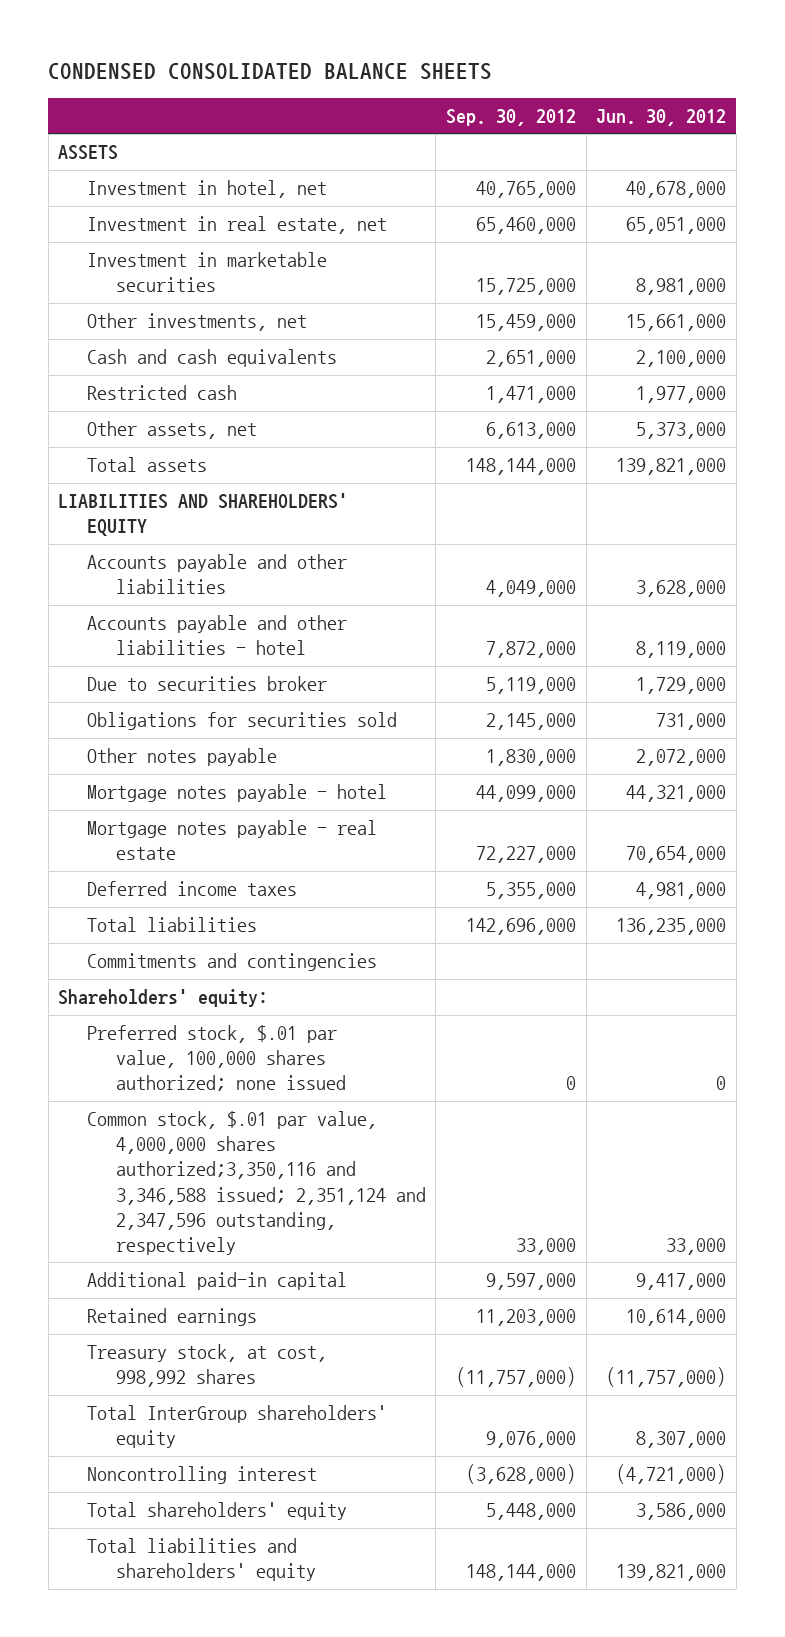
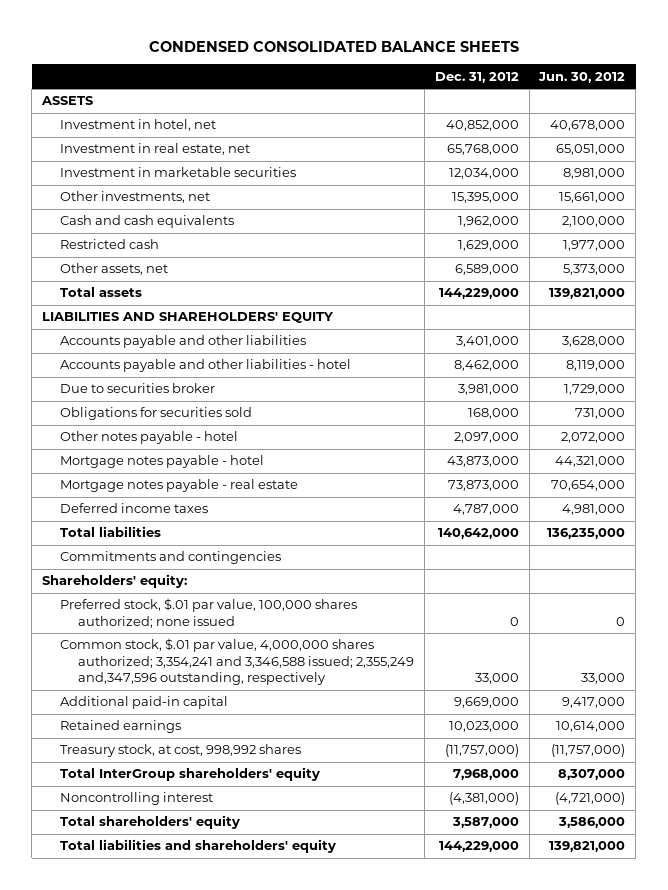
[445,108,576,126] Sep. 30, 2012 -> none
none -> [434,71,519,83] Dec. 31, 2012
[86,747,277,766] Other notes payable -> [60,431,239,445] Other notes payable - hotel
[86,1110,426,1255] Common stock, $.01 par value, 4,000,000 shares authorized;3,350,116 and 3,346,588 issued; 2,351,124 and 2,347,596 outstanding, respectively -> [60,638,415,686] Common stock, $.01 par value, 4,000,000 shares authorized; 3,354,241 and 3,346,588 issued; 2,355,249 and,347,596 outstanding, respectively

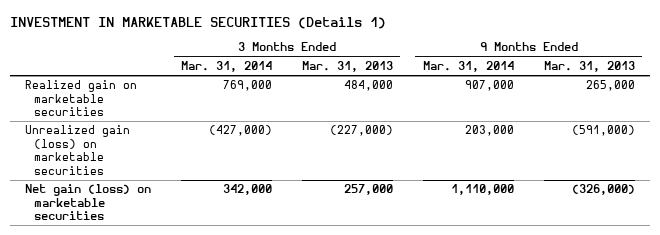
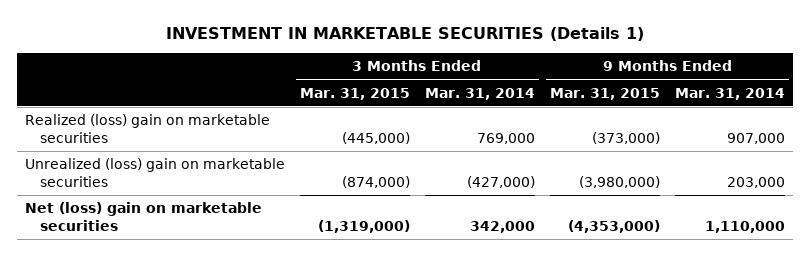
[301,60,393,72] Mar. 31, 2013 -> none
[543,60,635,72] Mar. 31, 2013 -> none
none -> [299,87,410,100] Mar. 31, 2015
none -> [550,87,661,100] Mar. 31, 2015
[25,80,138,117] Realized gain on marketable securities -> [24,114,270,143] Realized (loss) gain on marketable securities
[25,125,131,175] Unrealized gain (loss) on marketable securities -> [24,158,285,187] Unrealized (loss) gain on marketable securities
[25,184,152,221] Net gain (loss) on marketable securities -> [24,202,262,231] Net (loss) gain on marketable securities

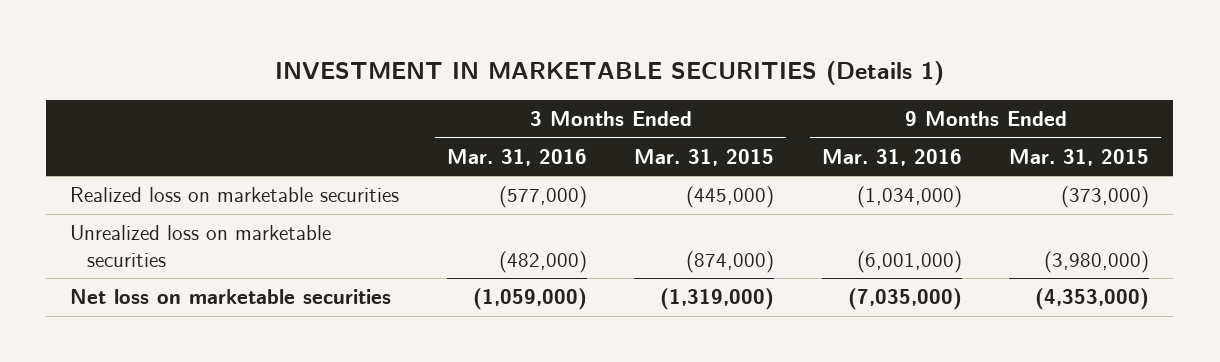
[425,87,536,100] Mar. 31, 2014 -> none
[675,87,786,100] Mar. 31, 2014 -> none
none -> [446,148,587,166] Mar. 31, 2016
none -> [821,148,962,166] Mar. 31, 2016
[24,114,270,143] Realized (loss) gain on marketable securities -> [70,187,400,203] Realized loss on marketable securities
[24,158,285,187] Unrealized (loss) gain on marketable securities -> [70,225,332,267] Unrealized loss on marketable securities
[24,202,262,231] Net (loss) gain on marketable securities -> [70,289,392,305] Net loss on marketable securities

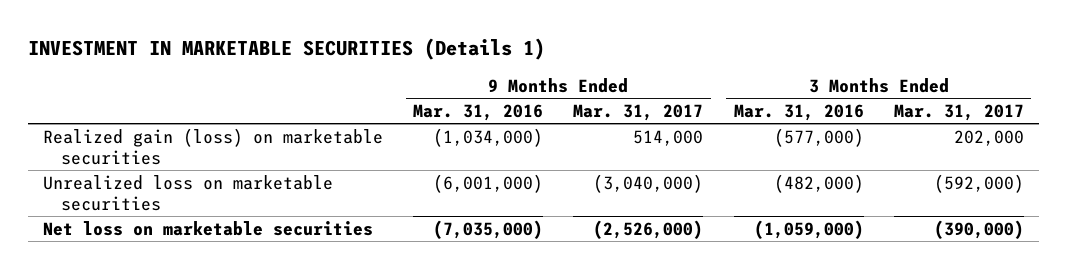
[634,148,775,166] Mar. 31, 2015 -> none
[1009,148,1150,166] Mar. 31, 2015 -> none
none -> [573,103,704,121] Mar. 31, 2017
none -> [893,103,1024,121] Mar. 31, 2017
[70,187,400,203] Realized loss on marketable securities -> [43,127,384,165] Realized gain (loss) on marketable securities

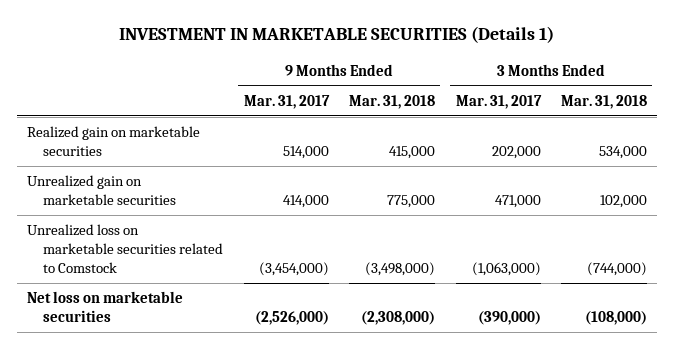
[413,103,544,121] Mar. 31, 2016 -> none
[733,103,864,121] Mar. 31, 2016 -> none
none -> [349,94,436,109] Mar. 31, 2018
none -> [560,94,647,109] Mar. 31, 2018
[43,127,384,165] Realized gain (loss) on marketable securities -> [27,126,201,156] Realized gain on marketable securities
[43,174,334,211] Unrealized loss on marketable securities -> [27,175,177,205] Unrealized gain on marketable securities
[593,173,704,193] (3,040,000) -> [282,194,329,208] 414,000
[933,173,1024,193] (592,000) -> [494,194,541,208] 471,000
none -> [27,224,224,273] Unrealized loss on marketable securities related to Comstock

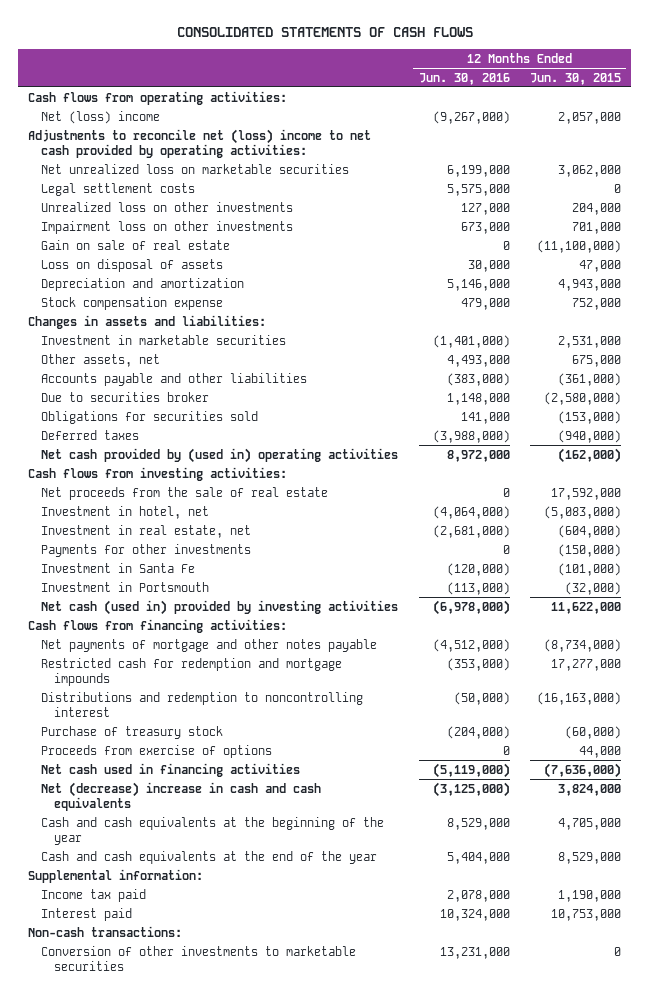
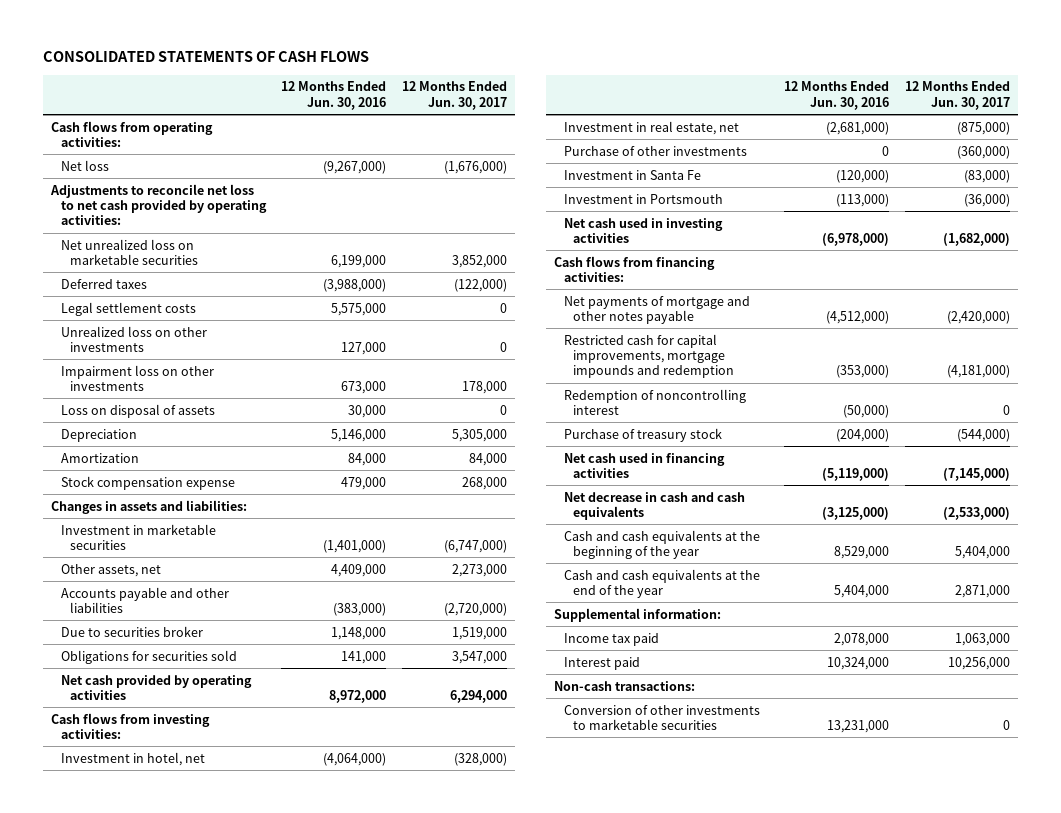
[529,72,621,85] Jun. 30, 2015 -> none
none -> [401,81,507,110] 12 Months Ended Jun. 30, 2017
[41,110,161,124] Net (loss) income -> [60,159,109,171] Net loss
[28,128,372,159] Adjustments to reconcile net (loss) income to net cash provided by operating activities: -> [49,183,267,226] Adjustments to reconcile net loss to net cash provided by operating activities:
[41,429,140,440] Deferred taxes -> [60,278,147,289] Deferred taxes
[41,239,231,250] Gain on sale of real estate -> none
[41,277,245,291] Depreciation and amortization -> [60,428,137,442] Depreciation
none -> [60,452,139,463] Amortization
[446,354,510,367] 4,493,000 -> [331,563,387,577] 4,409,000
[41,447,399,463] Net cash provided by (used in) operating activities -> [60,674,252,700] Net cash provided by operating activities
[41,486,329,500] Net proceeds from the sale of real estate -> none
[41,543,252,557] Payments for other investments -> [563,145,747,156] Purchase of other investments
[41,599,399,615] Net cash (used in) provided by investing activities -> [563,217,723,243] Net cash used in investing activities
[41,657,343,687] Restricted cash for redemption and mortgage impounds -> [563,333,735,379] Restricted cash for capital improvements, mortgage impounds and redemption
[41,691,364,718] Distributions and redemption to noncontrolling interest -> [563,388,746,415] Redemption of noncontrolling interest
[41,744,273,758] Proceeds from exercise of options -> none
[41,781,322,812] Net (decrease) increase in cash and cash equivalents -> [563,491,745,520] Net decrease in cash and cash equivalents

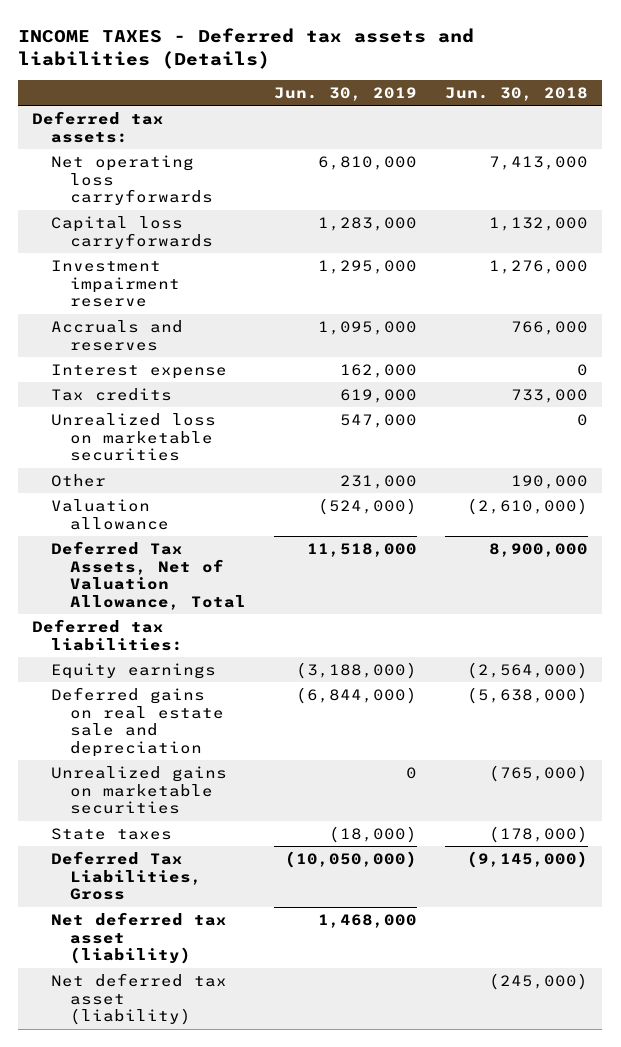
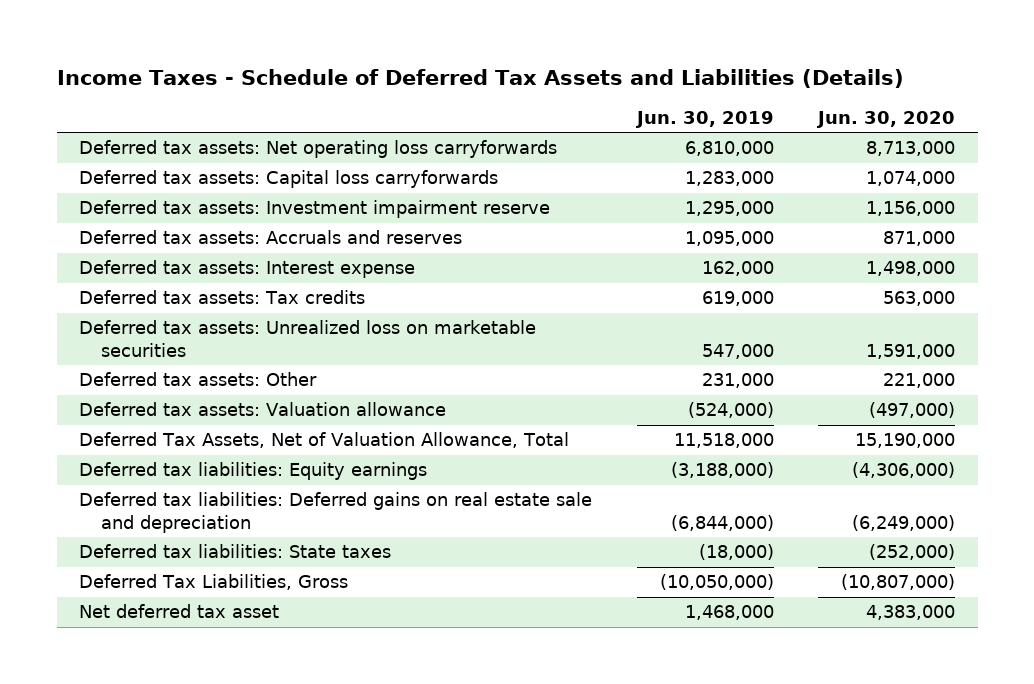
[18,27,475,69] INCOME TAXES - Deferred tax assets and liabilities (Details) -> [56,68,904,88] Income Taxes - Schedule of Deferred Tax Assets and Liabilities (Details)
[445,86,589,101] Jun. 30, 2018 -> none
none -> [816,111,956,129] Jun. 30, 2020
[32,110,165,143] Deferred tax assets: -> none
[51,154,214,206] Net operating loss carryforwards -> [79,140,558,159] Deferred tax assets: Net operating loss carryforwards
[51,215,214,249] Capital loss carryforwards -> [79,170,499,189] Deferred tax assets: Capital loss carryforwards
[51,259,181,308] Investment impairment reserve -> [79,200,551,219] Deferred tax assets: Investment impairment reserve
[51,319,184,351] Accruals and reserves -> [79,230,463,245] Deferred tax assets: Accruals and reserves
[51,363,228,379] Interest expense -> [79,260,416,279] Deferred tax assets: Interest expense
[51,387,173,401] Tax credits -> [79,290,366,305] Deferred tax assets: Tax credits
[51,412,217,462] Unrealized loss on marketable securities -> [79,320,537,357] Deferred tax assets: Unrealized loss on marketable securities
[51,473,107,487] Other -> [79,372,318,387] Deferred tax assets: Other
[51,498,170,530] Valuation allowance -> [79,402,447,417] Deferred tax assets: Valuation allowance
[32,618,184,651] Deferred tax liabilities: -> none
[51,765,228,815] Unrealized gains on marketable securities -> none
[51,662,217,679] Equity earnings -> [79,462,428,481] Deferred tax liabilities: Equity earnings
[51,686,225,757] Deferred gains on real estate sale and depreciation -> [79,492,593,533] Deferred tax liabilities: Deferred gains on real estate sale and depreciation
[51,827,173,840] State taxes -> [79,544,392,559] Deferred tax liabilities: State taxes
[51,972,228,1026] Net deferred tax asset (liability) -> none
[51,911,228,965] Net deferred tax asset (liability) -> [79,604,280,619] Net deferred tax asset

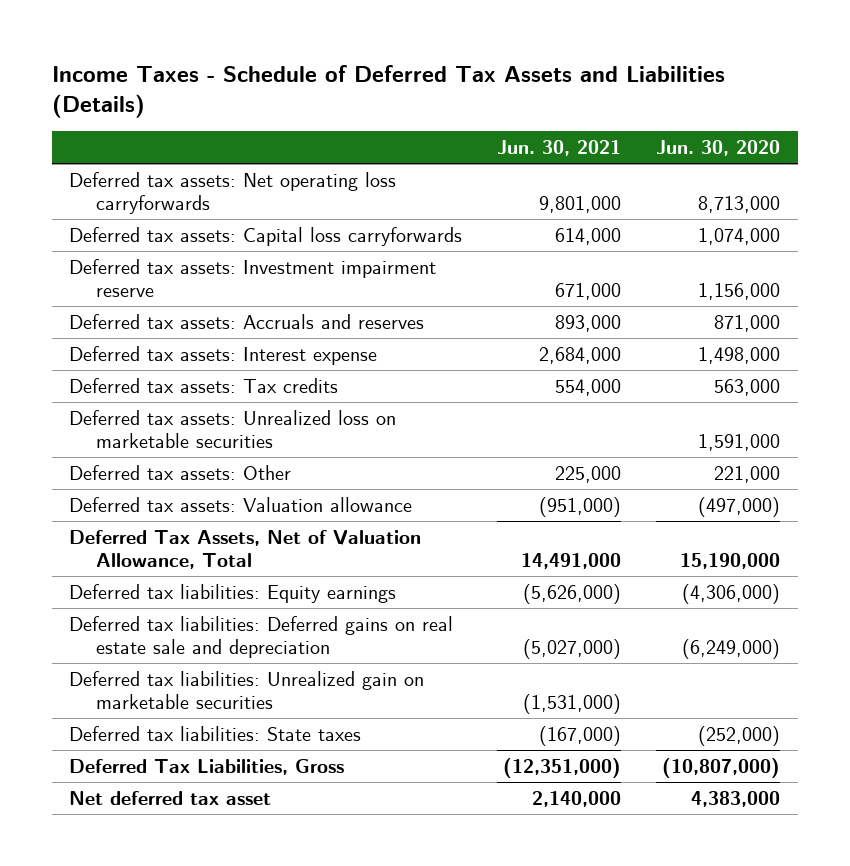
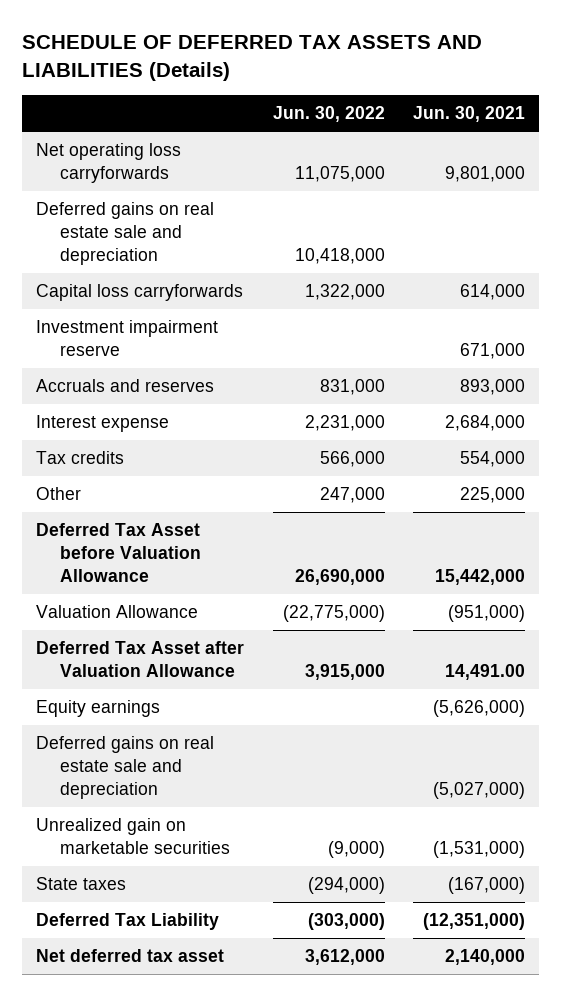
[51,64,725,119] Income Taxes - Schedule of Deferred Tax Assets and Liabilities (Details) -> [21,35,482,81] SCHEDULE OF DEFERRED TAX ASSETS AND LIABILITIES (Details)
[656,140,781,157] Jun. 30, 2020 -> none
none -> [272,106,385,123] Jun. 30, 2022
[69,409,397,449] Deferred tax assets: Unrealized loss on marketable securities -> none
[69,171,397,215] Deferred tax assets: Net operating loss carryforwards -> [36,143,182,184] Net operating loss carryforwards
none -> [36,202,215,265] Deferred gains on real estate sale and depreciation
[69,226,463,246] Deferred tax assets: Capital loss carryforwards -> [36,284,244,302] Capital loss carryforwards
[69,258,437,298] Deferred tax assets: Investment impairment reserve -> [36,320,219,357] Investment impairment reserve
[69,313,425,329] Deferred tax assets: Accruals and reserves -> [36,379,215,393] Accruals and reserves
[69,345,378,365] Deferred tax assets: Interest expense -> [36,415,170,433] Interest expense
[69,377,339,393] Deferred tax assets: Tax credits -> [36,451,125,465] Tax credits
[69,464,292,480] Deferred tax assets: Other -> [36,487,82,501] Other
none -> [36,523,202,582] Deferred Tax Asset before Valuation Allowance
[69,496,413,512] Deferred tax assets: Valuation allowance -> [36,605,199,619] Valuation Allowance
[69,529,422,570] Deferred Tax Assets, Net of Valuation Allowance, Total -> [36,641,245,678] Deferred Tax Asset after Valuation Allowance
[521,553,622,570] 14,491,000 -> [445,664,526,681] 14,491.00
[69,583,397,603] Deferred tax liabilities: Equity earnings -> [36,700,161,718] Equity earnings
[69,615,454,659] Deferred tax liabilities: Deferred gains on real estate sale and depreciation -> [36,736,215,799] Deferred gains on real estate sale and depreciation
[69,670,425,710] Deferred tax liabilities: Unrealized gain on marketable securities -> [36,818,231,855] Unrealized gain on marketable securities
[69,725,362,741] Deferred tax liabilities: State taxes -> [36,877,127,891] State taxes
[69,758,345,775] Deferred Tax Liabilities, Gross -> [36,913,220,931] Deferred Tax Liability

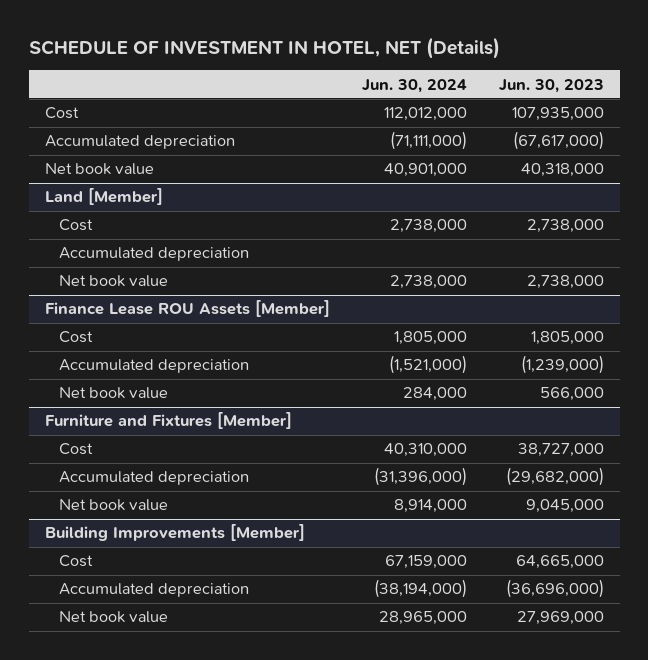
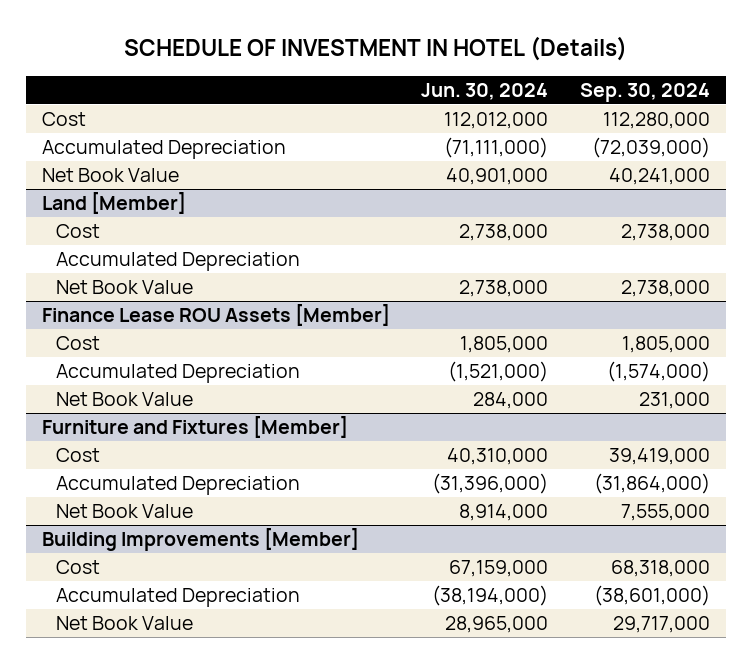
[28,36,500,59] SCHEDULE OF INVESTMENT IN HOTEL, NET (Details) -> [123,36,627,62] SCHEDULE OF INVESTMENT IN HOTEL (Details)
[498,78,604,93] Jun. 30, 2023 -> none
none -> [580,83,711,103] Sep. 30, 2024
[44,135,235,150] Accumulated depreciation -> [41,140,286,160] Accumulated Depreciation
[44,163,154,176] Net book value -> [41,168,179,183] Net Book Value
[58,247,249,262] Accumulated depreciation -> [55,252,300,272] Accumulated Depreciation
[58,275,168,288] Net book value -> [55,280,193,295] Net Book Value
[58,359,249,374] Accumulated depreciation -> [55,364,300,384] Accumulated Depreciation
[58,387,168,400] Net book value -> [55,392,193,407] Net Book Value
[58,471,249,486] Accumulated depreciation -> [55,476,300,496] Accumulated Depreciation
[58,499,168,512] Net book value -> [55,504,193,519] Net Book Value
[58,583,249,598] Accumulated depreciation -> [55,588,300,608] Accumulated Depreciation
[58,611,168,624] Net book value -> [55,616,193,631] Net Book Value

